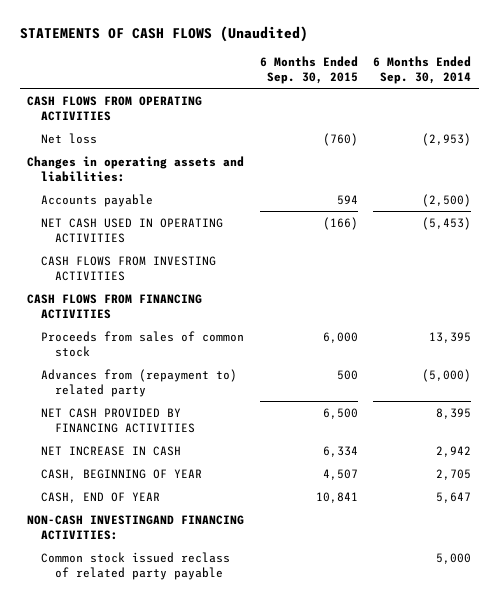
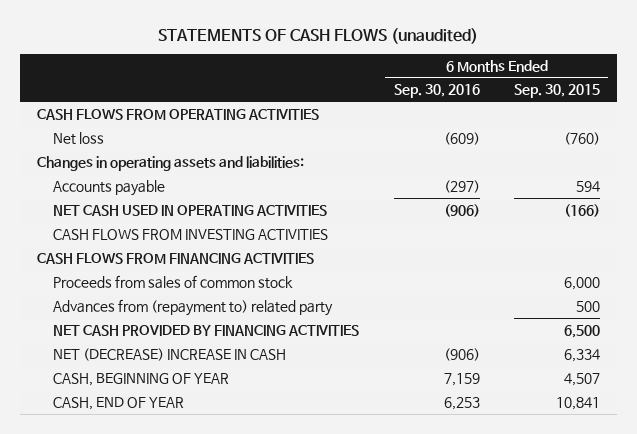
[19,26,308,43] STATEMENTS OF CASH FLOWS (Unaudited) -> [158,27,479,44] STATEMENTS OF CASH FLOWS (unaudited)
[373,55,472,85] 6 Months Ended Sep. 30, 2014 -> none
none -> [393,84,480,99] Sep. 30, 2016
[41,445,182,456] NET INCREASE IN CASH -> [53,347,287,361] NET (DECREASE) INCREASE IN CASH
[27,514,245,540] NON-CASH INVESTINGAND FINANCING ACTIVITIES: -> none
[41,551,231,580] Common stock issued reclass of related party payable -> none

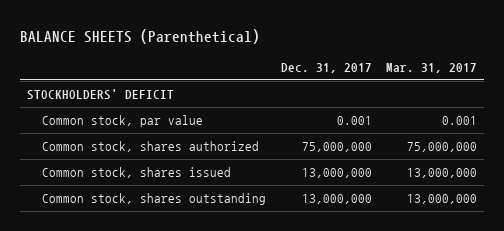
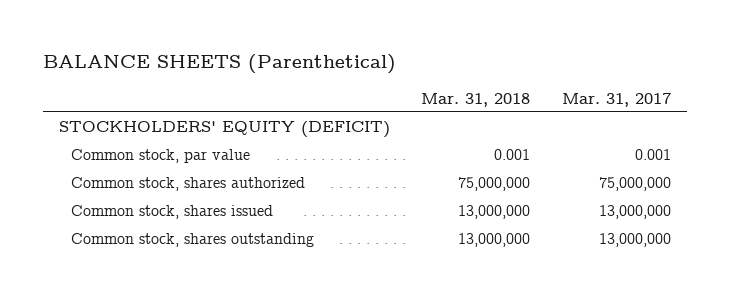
[280,62,372,73] Dec. 31, 2017 -> none
none -> [421,92,531,107] Mar. 31, 2018
[27,89,175,101] STOCKHOLDERS' DEFICIT -> [58,121,390,139] STOCKHOLDERS' EQUITY (DEFICIT)

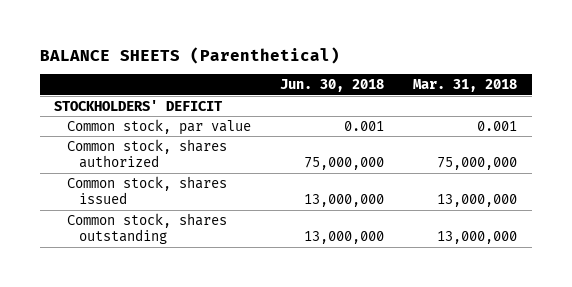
[561,92,671,107] Mar. 31, 2017 -> none
none -> [279,79,384,93] Jun. 30, 2018
[58,121,390,139] STOCKHOLDERS' EQUITY (DEFICIT) -> [54,99,224,111] STOCKHOLDERS' DEFICIT

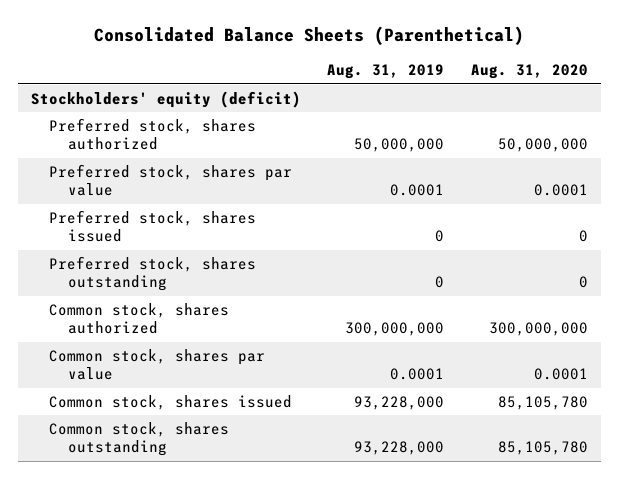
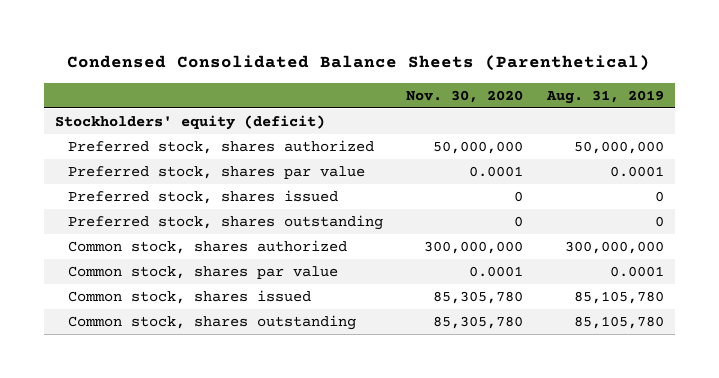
[94,26,525,46] Consolidated Balance Sheets (Parenthetical) -> [67,55,651,72] Condensed Consolidated Balance Sheets (Parenthetical)
[470,64,588,80] Aug. 31, 2020 -> none
none -> [406,89,524,103] Nov. 30, 2020
[354,395,445,410] 93,228,000 -> [573,290,664,304] 85,105,780
[354,441,445,456] 93,228,000 -> [573,315,664,329] 85,105,780

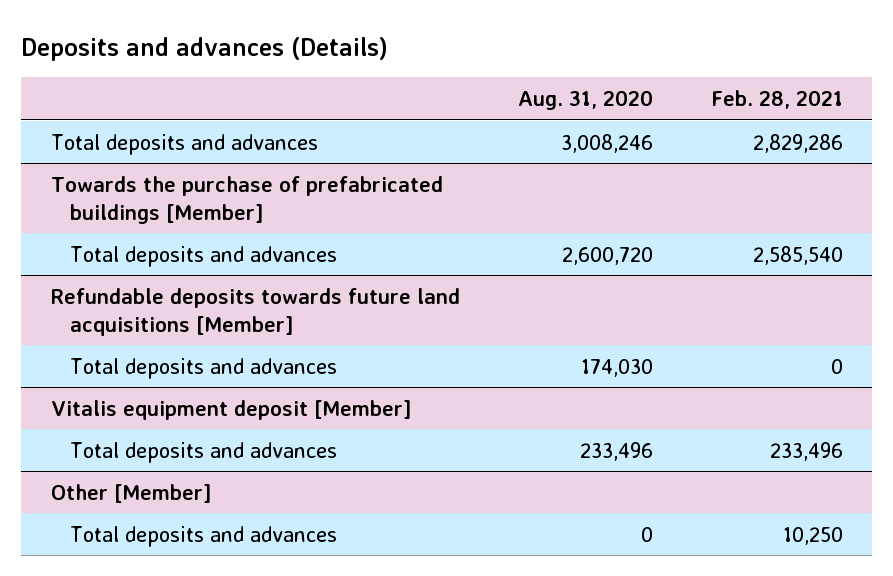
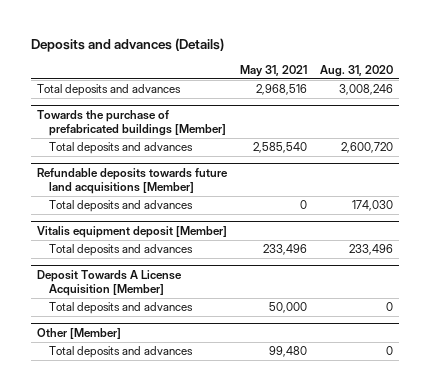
[710,90,843,110] Feb. 28, 2021 -> none
none -> [239,64,307,77] May 31, 2021
none -> [37,269,183,296] Deposit Towards A License Acquisition [Member]
none -> [49,302,194,315] Total deposits and advances

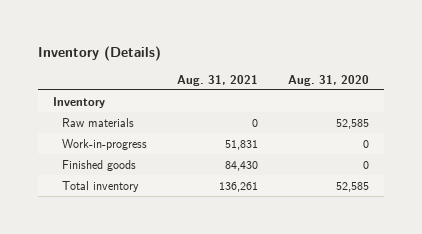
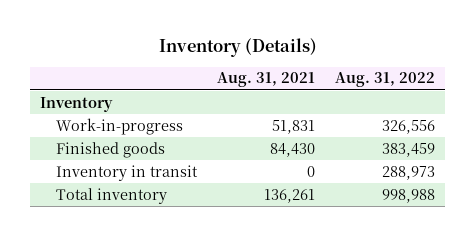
[288,74,370,86] Aug. 31, 2020 -> none
none -> [335,72,436,88] Aug. 31, 2022
[62,117,135,127] Raw materials -> none
none -> [56,164,199,181] Inventory in transit

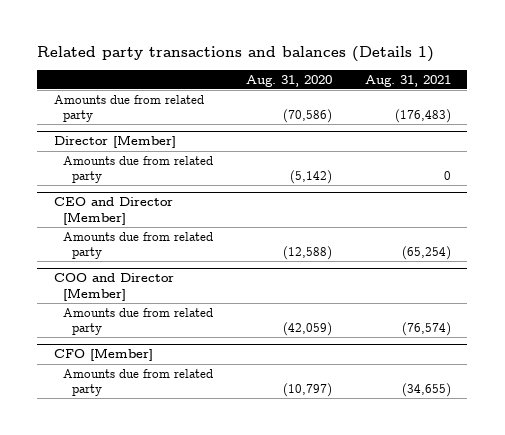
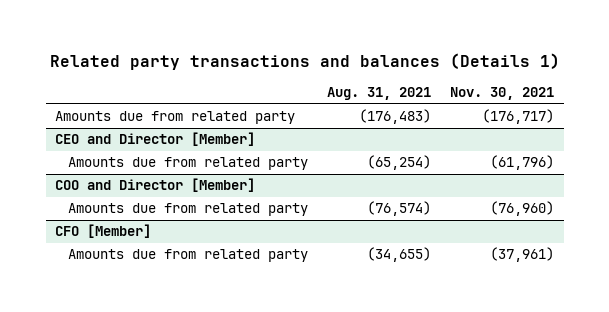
[245,74,332,87] Aug. 31, 2020 -> none
none -> [450,87,555,101] Nov. 30, 2021
[53,135,176,149] Director [Member] -> none
[62,155,213,183] Amounts due from related party -> none

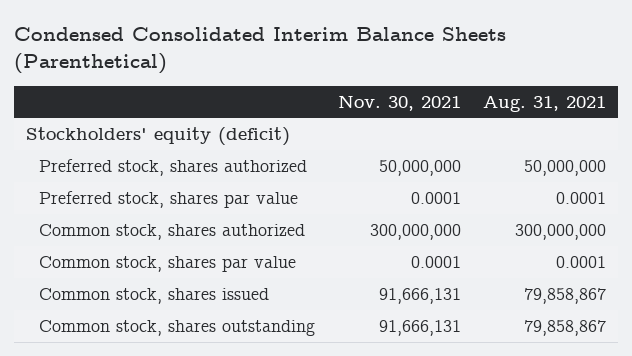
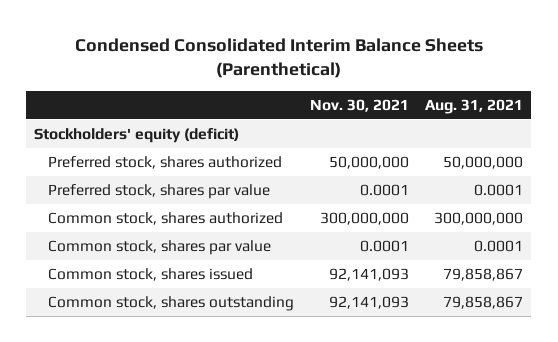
[378,287,461,304] 91,666,131 -> [329,268,410,282] 92,141,093
[378,319,461,336] 91,666,131 -> [329,296,410,310] 92,141,093

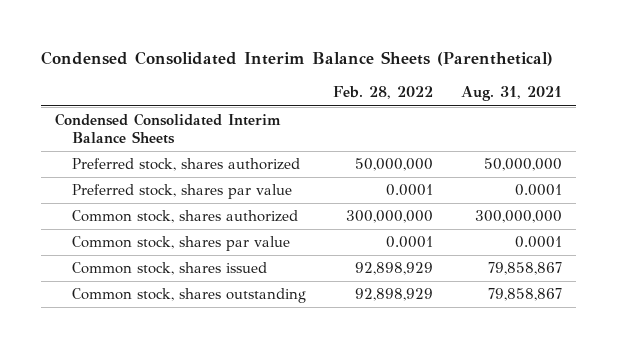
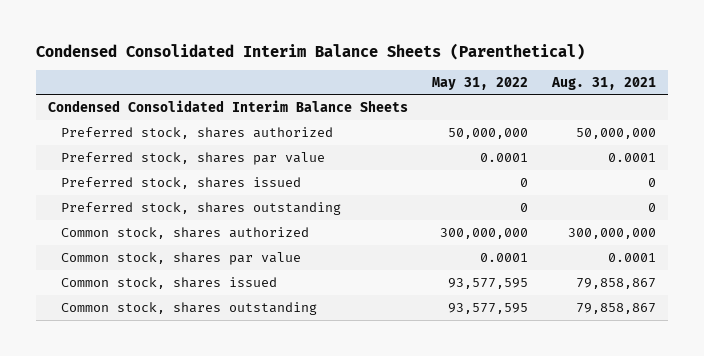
[333,86,434,100] Feb. 28, 2022 -> none
none -> [432,76,529,90] May 31, 2022
none -> [60,176,301,189] Preferred stock, shares issued
none -> [60,201,341,215] Preferred stock, shares outstanding

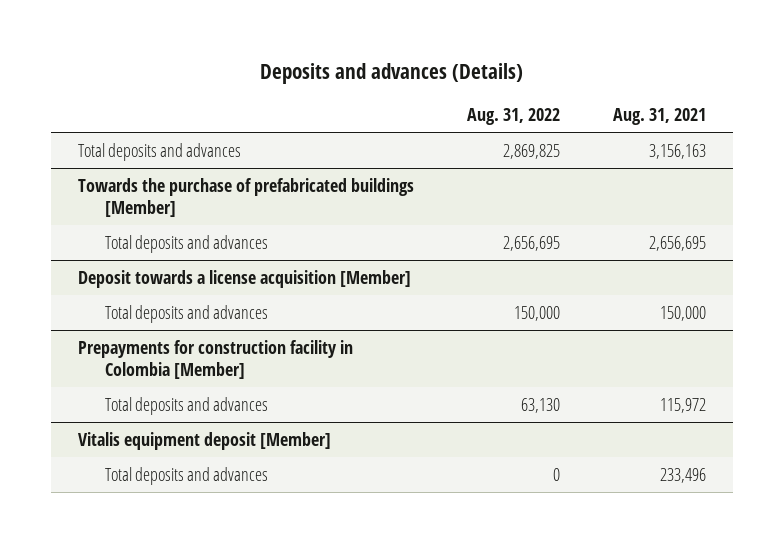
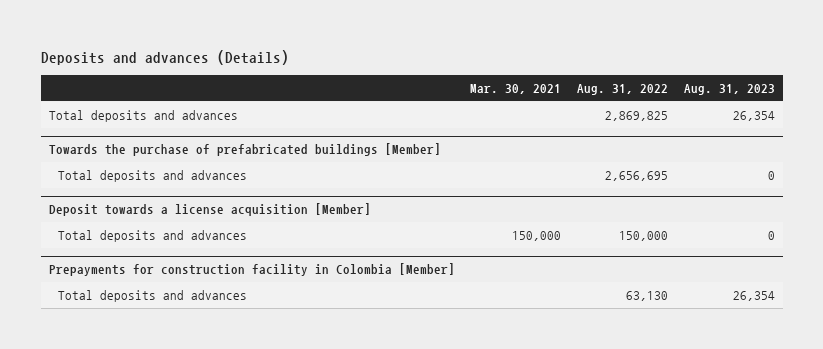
[613,107,707,125] Aug. 31, 2021 -> none
none -> [470,83,562,94] Mar. 30, 2021
none -> [683,83,775,95] Aug. 31, 2023
[77,431,331,450] Vitalis equipment deposit [Member] -> none
[104,466,268,485] Total deposits and advances -> none

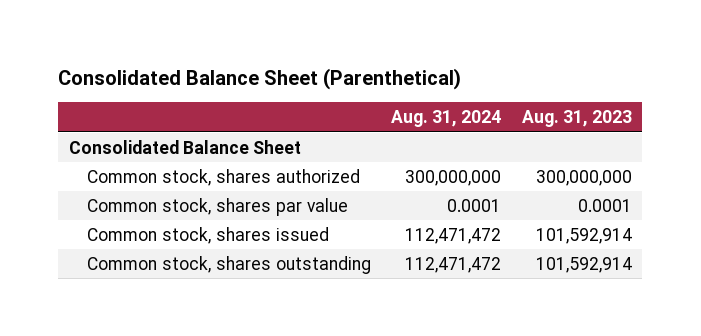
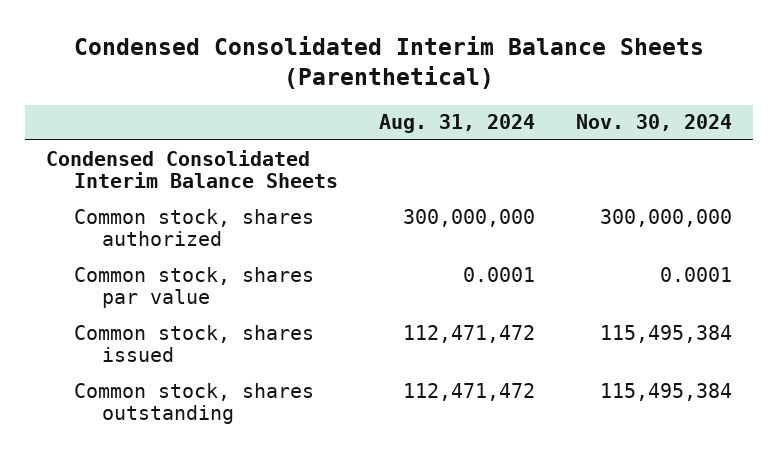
[58,68,462,91] Consolidated Balance Sheet (Parenthetical) -> [74,36,705,90] Condensed Consolidated Interim Balance Sheets (Parenthetical)
[522,110,633,128] Aug. 31, 2023 -> none
none -> [576,114,733,132] Nov. 30, 2024
[68,139,301,154] Consolidated Balance Sheet -> [45,149,339,189] Condensed Consolidated Interim Balance Sheets

